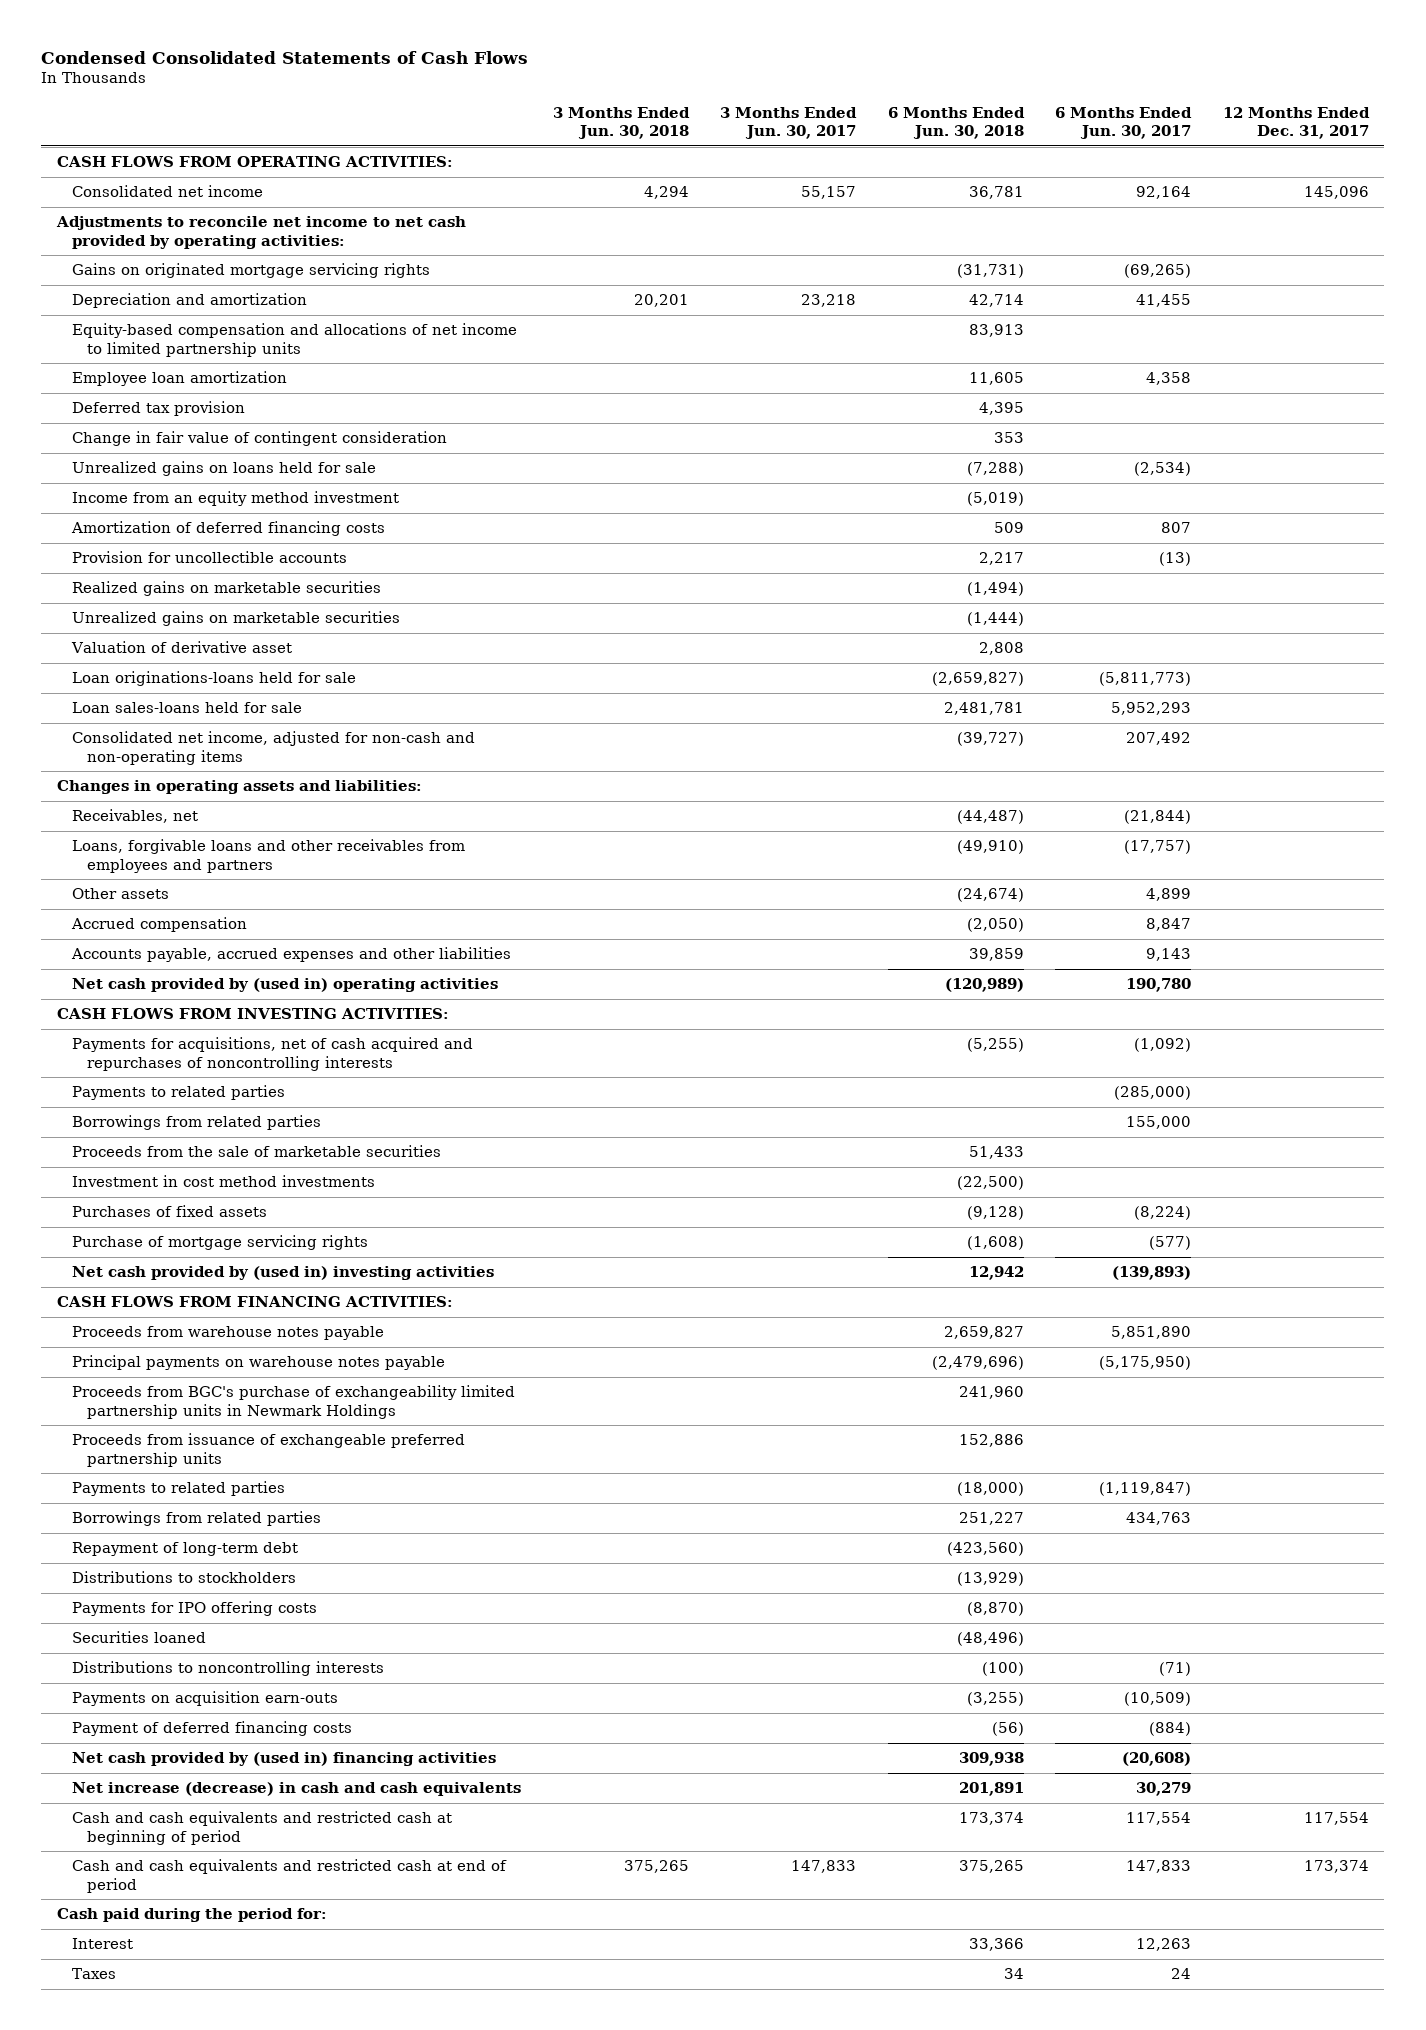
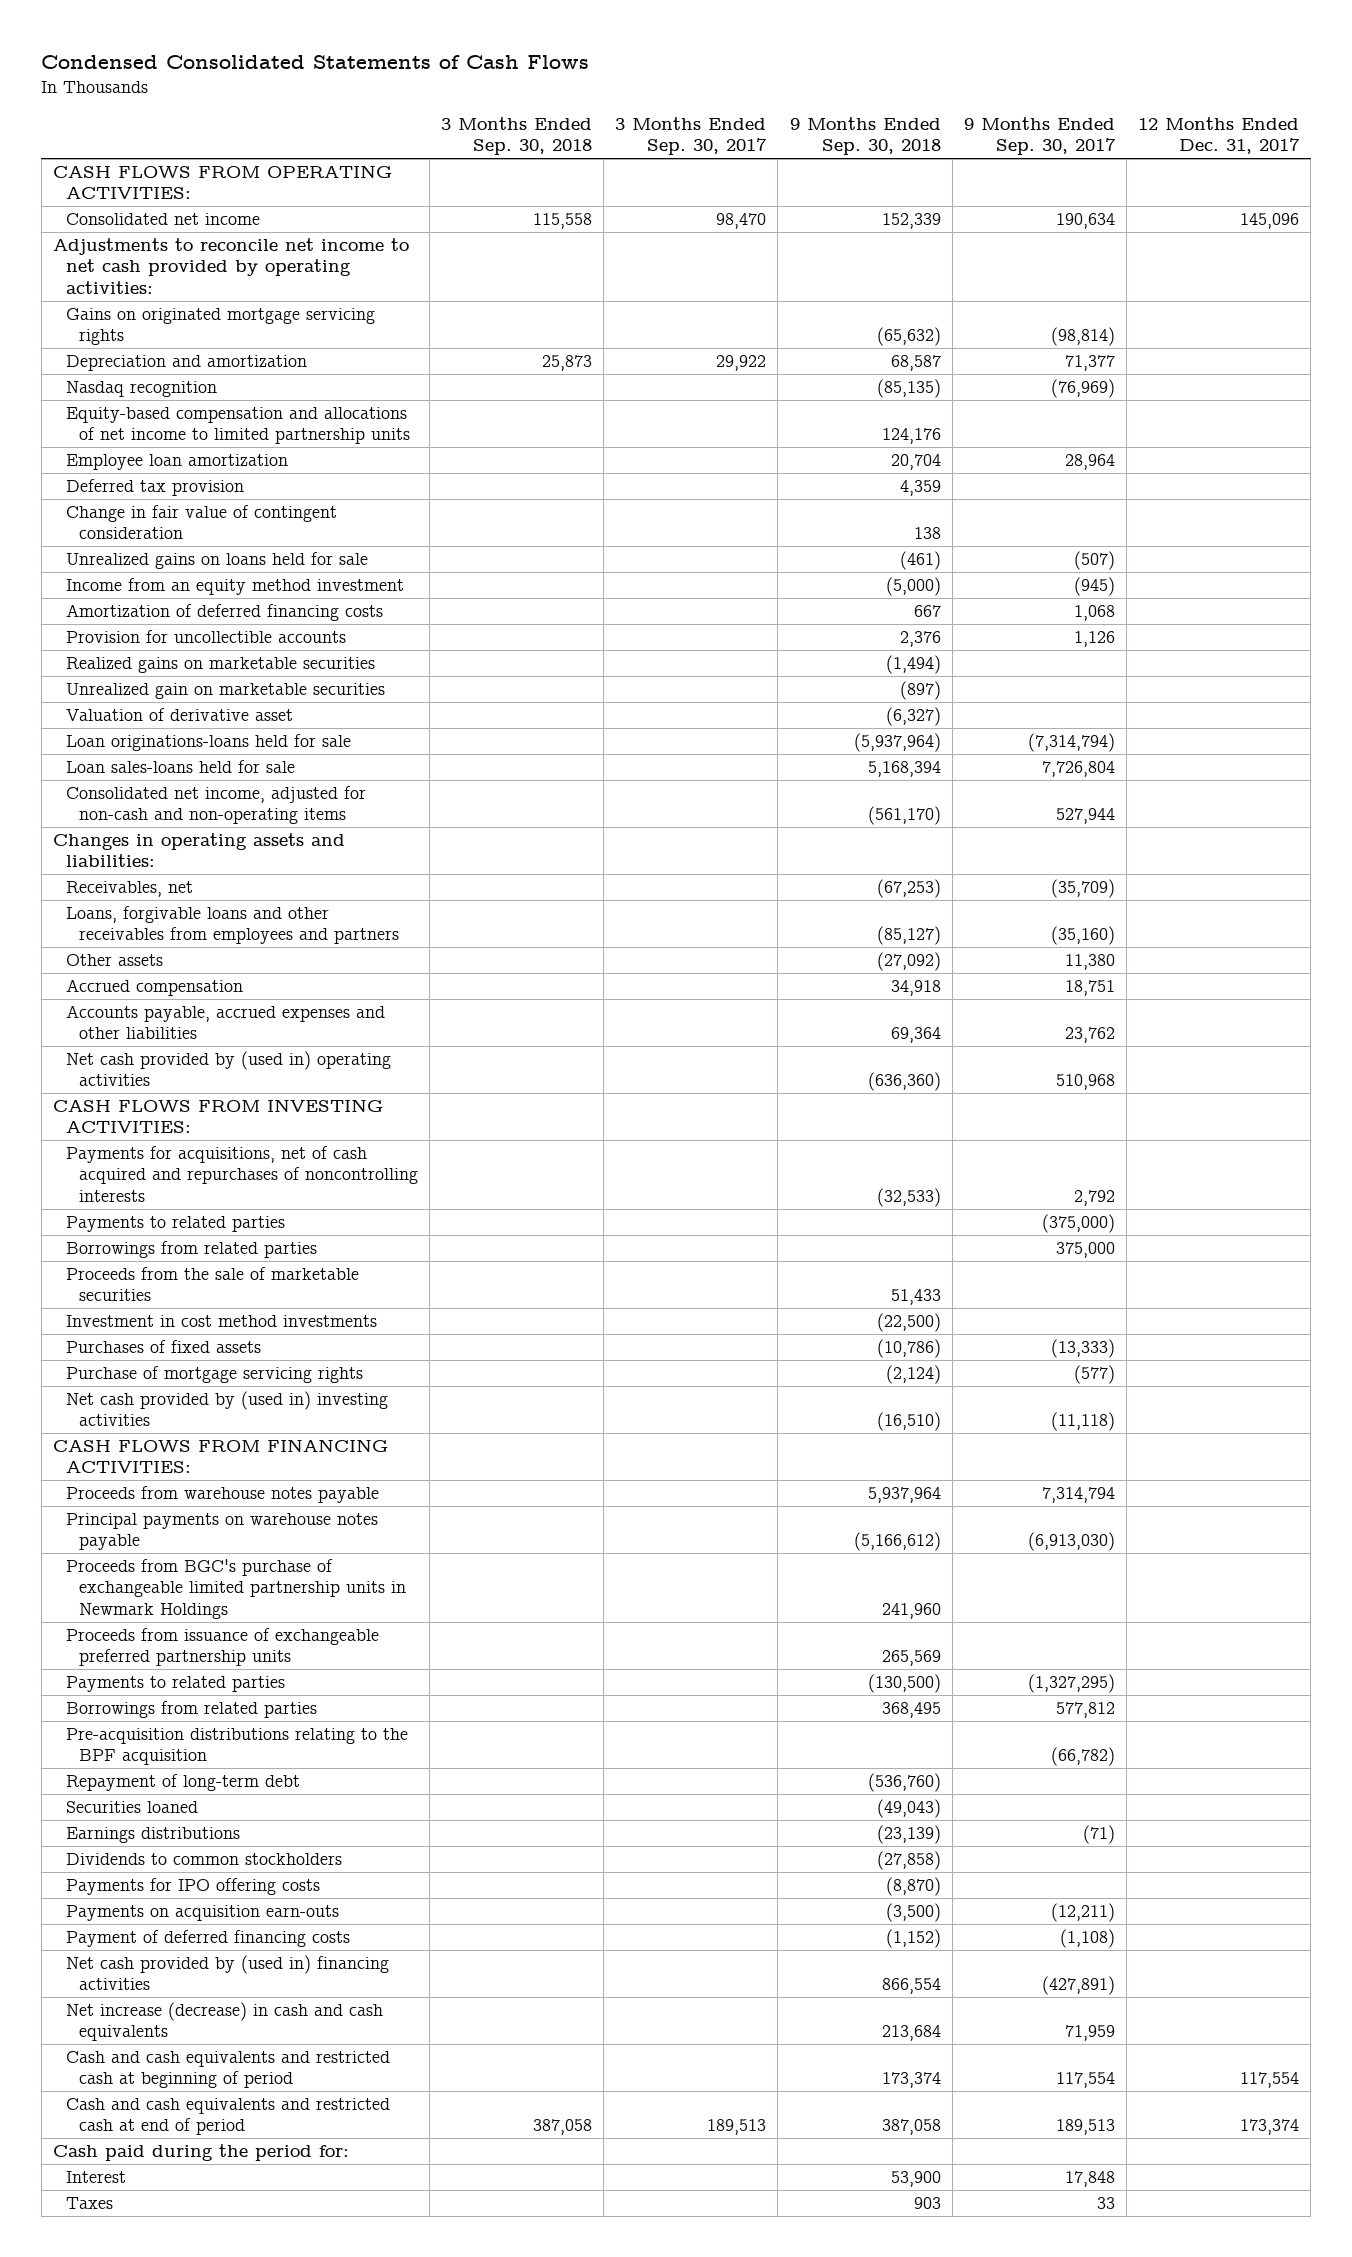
[552,106,690,140] 3 Months Ended Jun. 30, 2018 -> none
[720,106,858,140] 3 Months Ended Jun. 30, 2017 -> none
[887,106,1025,140] 6 Months Ended Jun. 30, 2018 -> none
[1055,106,1193,140] 6 Months Ended Jun. 30, 2017 -> none
none -> [440,117,592,156] 3 Months Ended Sep. 30, 2018
none -> [615,117,768,156] 3 Months Ended Sep. 30, 2017
none -> [789,117,941,156] 9 Months Ended Sep. 30, 2018
none -> [963,117,1116,156] 9 Months Ended Sep. 30, 2017
none -> [65,381,217,398] Nasdaq recognition
[72,611,401,627] Unrealized gains on marketable securities -> [65,683,385,700] Unrealized gain on marketable securities
[72,1385,516,1419] Proceeds from BGC's purchase of exchangeability limited partnership units in Newmark Holdings -> [65,1559,406,1619] Proceeds from BGC's purchase of exchangeable limited partnership units in Newmark Holdings
none -> [65,1728,408,1766] Pre-acquisition distributions relating to the BPF acquisition
[72,1571,297,1584] Distributions to stockholders -> none
[72,1661,385,1677] Distributions to noncontrolling interests -> none
none -> [65,1827,240,1844] Earnings distributions
none -> [65,1853,342,1866] Dividends to common stockholders
[72,1601,318,1617] Payments for IPO offering costs -> [65,1878,320,1896] Payments for IPO offering costs

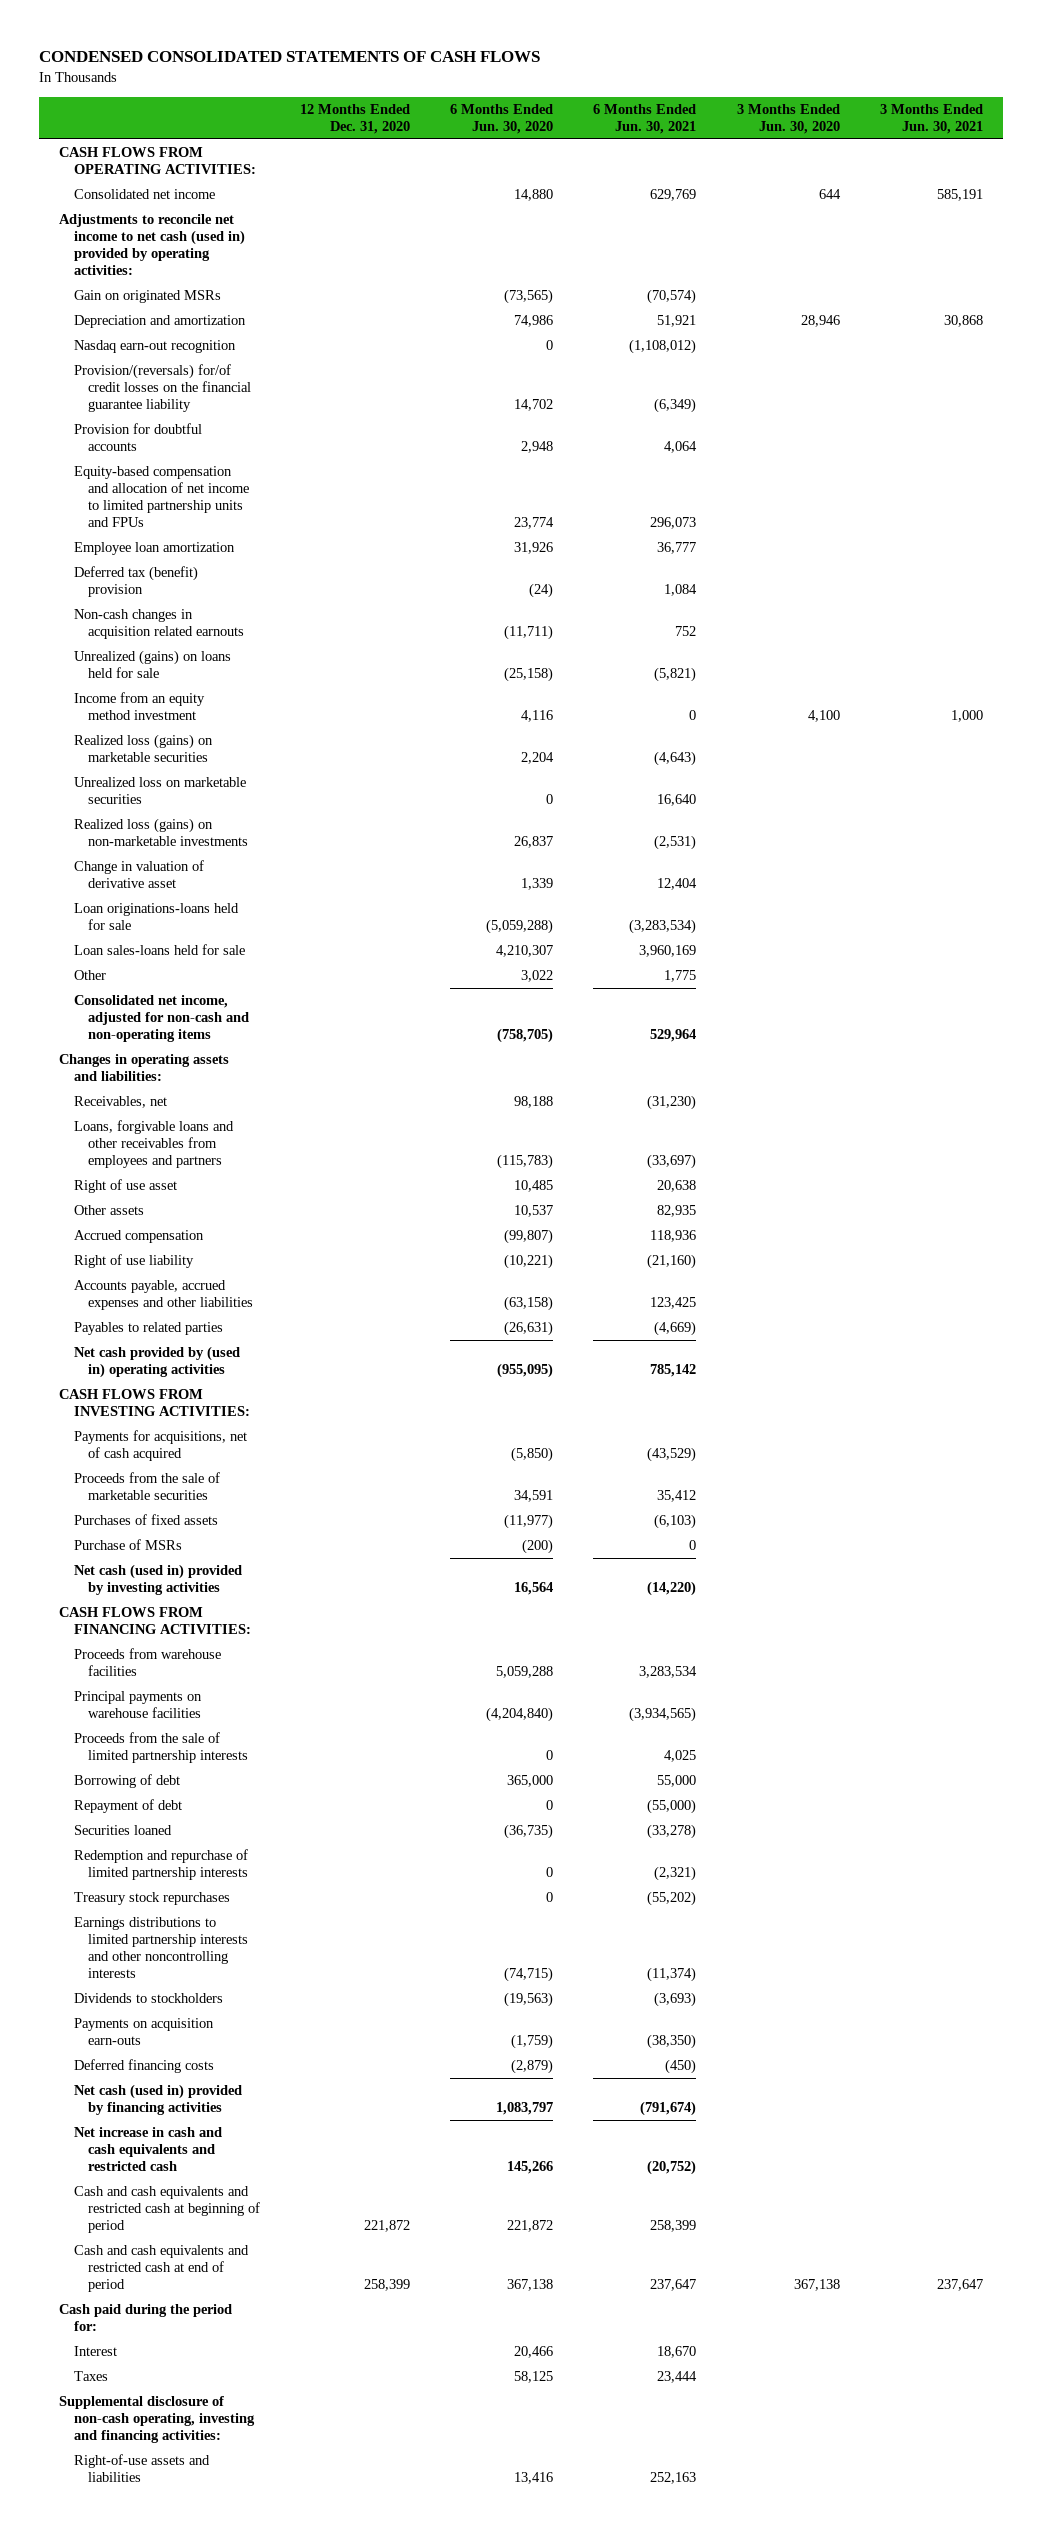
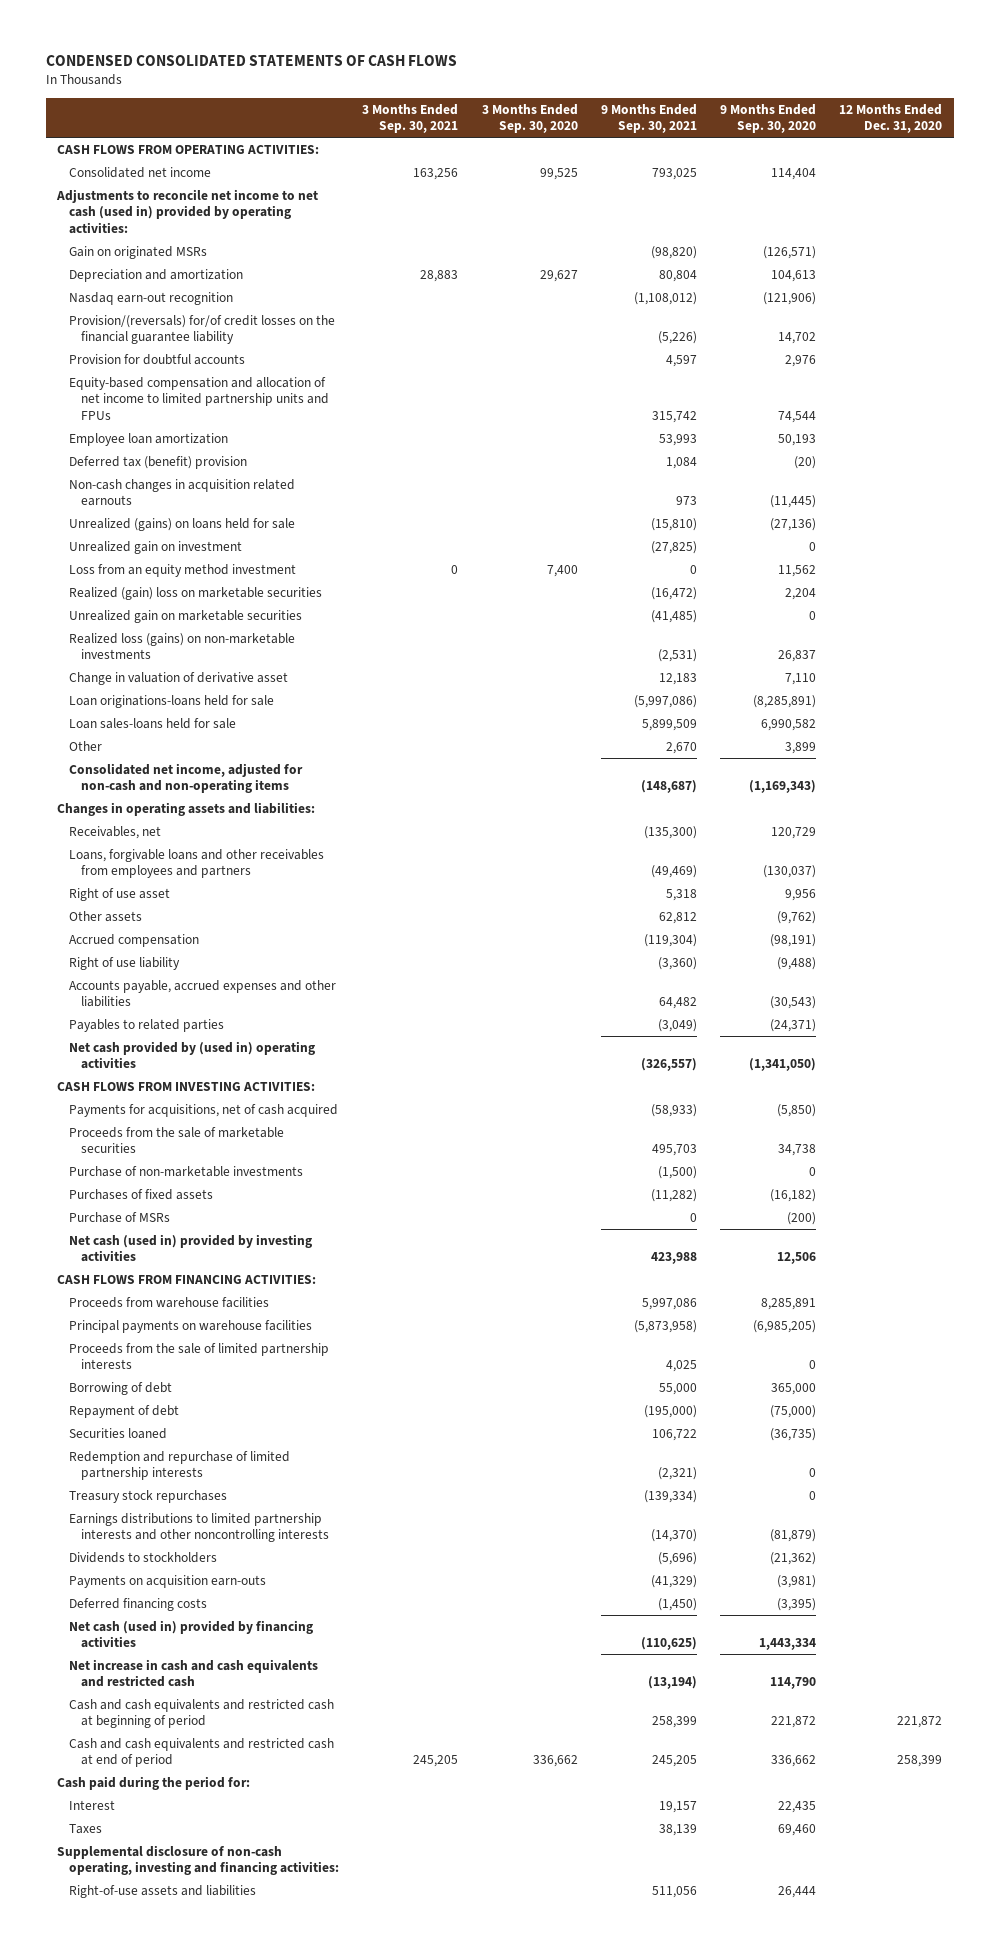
[450,103,554,134] 6 Months Ended Jun. 30, 2020 -> none
[593,103,697,134] 6 Months Ended Jun. 30, 2021 -> none
[736,103,840,134] 3 Months Ended Jun. 30, 2020 -> none
[879,103,983,134] 3 Months Ended Jun. 30, 2021 -> none
none -> [362,103,459,134] 3 Months Ended Sep. 30, 2021
none -> [481,103,578,134] 3 Months Ended Sep. 30, 2020
none -> [600,103,697,134] 9 Months Ended Sep. 30, 2021
none -> [719,103,816,134] 9 Months Ended Sep. 30, 2020
none -> [69,540,243,554] Unrealized gain on investment
[73,692,205,721] Income from an equity method investment -> [69,563,297,577] Loss from an equity method investment
[73,734,213,763] Realized loss (gains) on marketable securities -> [69,586,323,600] Realized (gain) loss on marketable securities
[73,777,246,805] Unrealized loss on marketable securities -> [69,609,303,623] Unrealized gain on marketable securities
none -> [69,1165,304,1177] Purchase of non-marketable investments

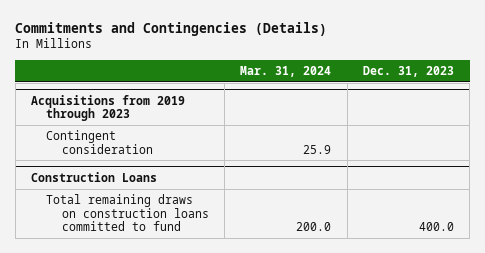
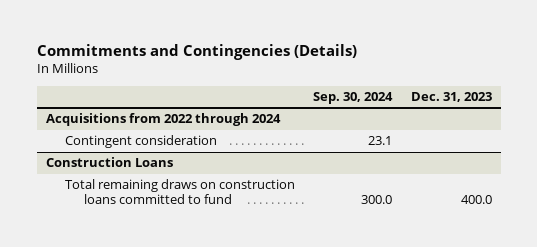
[240,65,332,77] Mar. 31, 2024 -> none
none -> [313,92,394,105] Sep. 30, 2024
[30,94,185,122] Acquisitions from 2019 through 2023 -> [45,113,281,127] Acquisitions from 2022 through 2024

